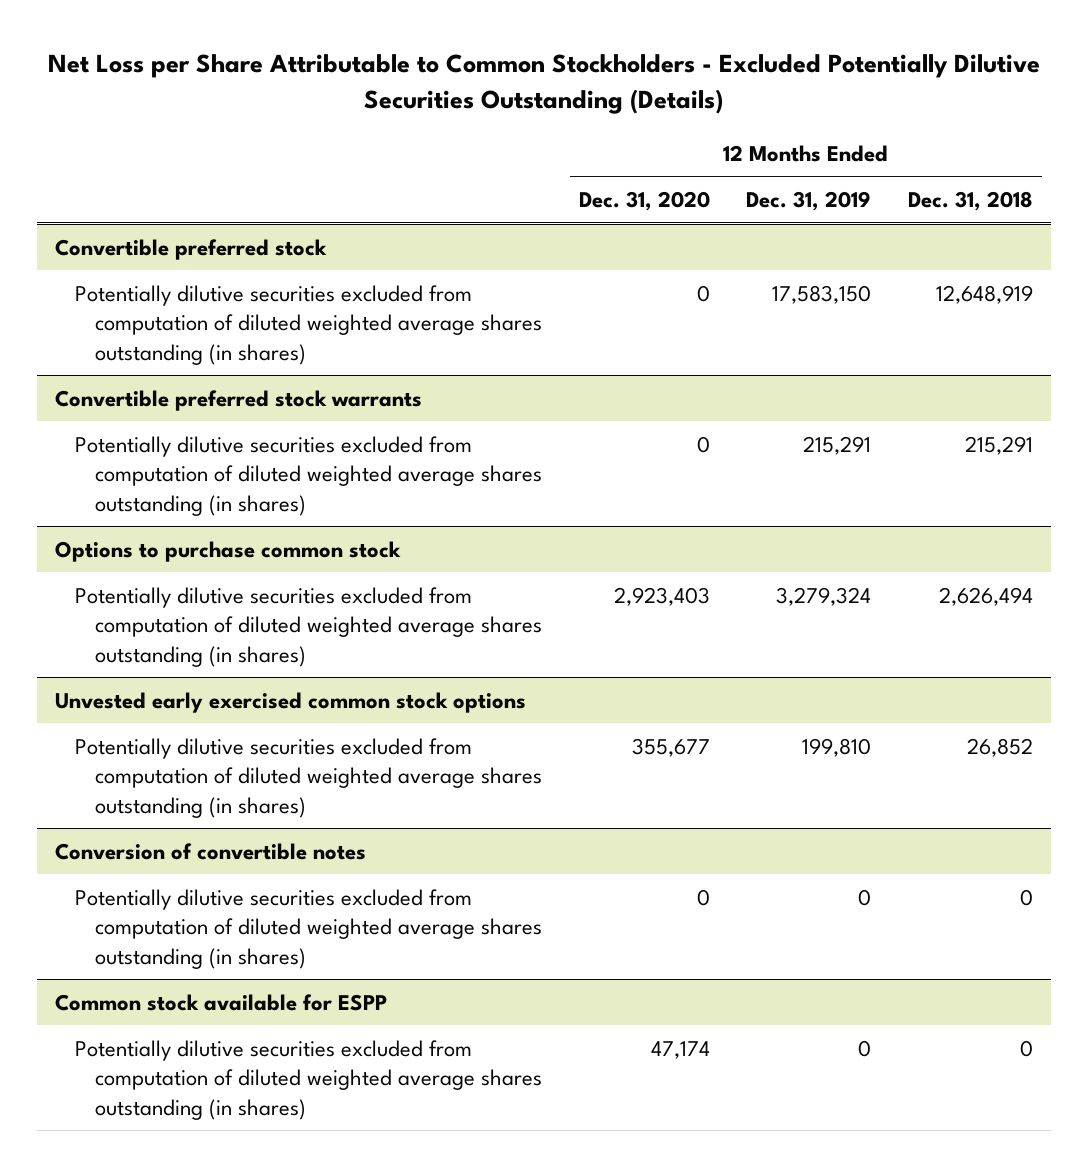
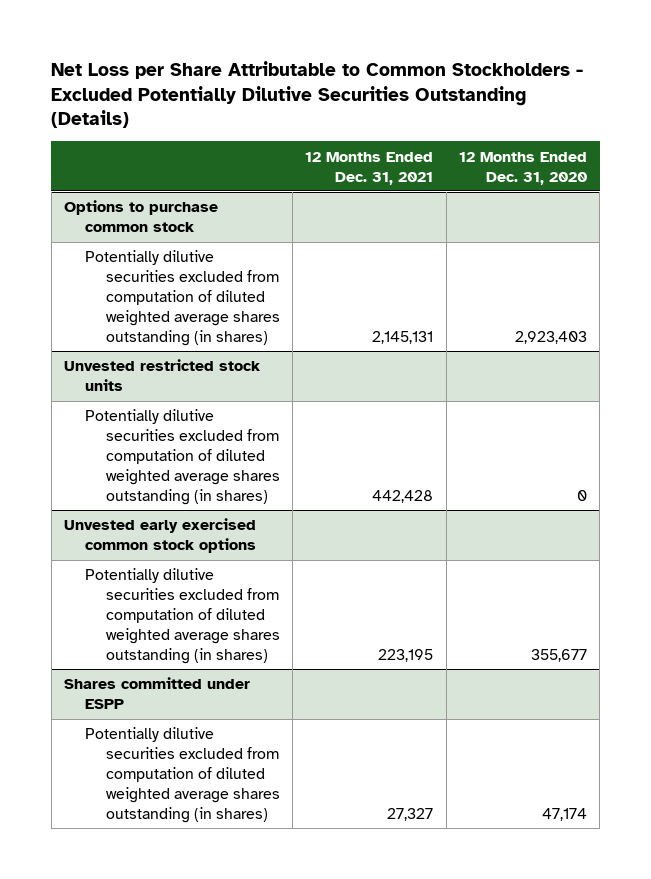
[746,191,872,212] Dec. 31, 2019 -> none
[907,191,1033,212] Dec. 31, 2018 -> none
none -> [305,151,434,185] 12 Months Ended Dec. 31, 2021
[55,238,328,260] Convertible preferred stock -> none
[75,284,543,365] Potentially dilutive securities excluded from computation of diluted weighted average shares outstanding (in shares) -> none
[55,389,423,411] Convertible preferred stock warrants -> none
[75,435,543,516] Potentially dilutive securities excluded from computation of diluted weighted average shares outstanding (in shares) -> none
none -> [63,359,261,392] Unvested restricted stock units
none -> [84,409,280,505] Potentially dilutive securities excluded from computation of diluted weighted average shares outstanding (in shares)
[55,842,367,860] Conversion of convertible notes -> none
[75,888,543,969] Potentially dilutive securities excluded from computation of diluted weighted average shares outstanding (in shares) -> none
[55,993,388,1011] Common stock available for ESPP -> [63,677,250,710] Shares committed under ESPP

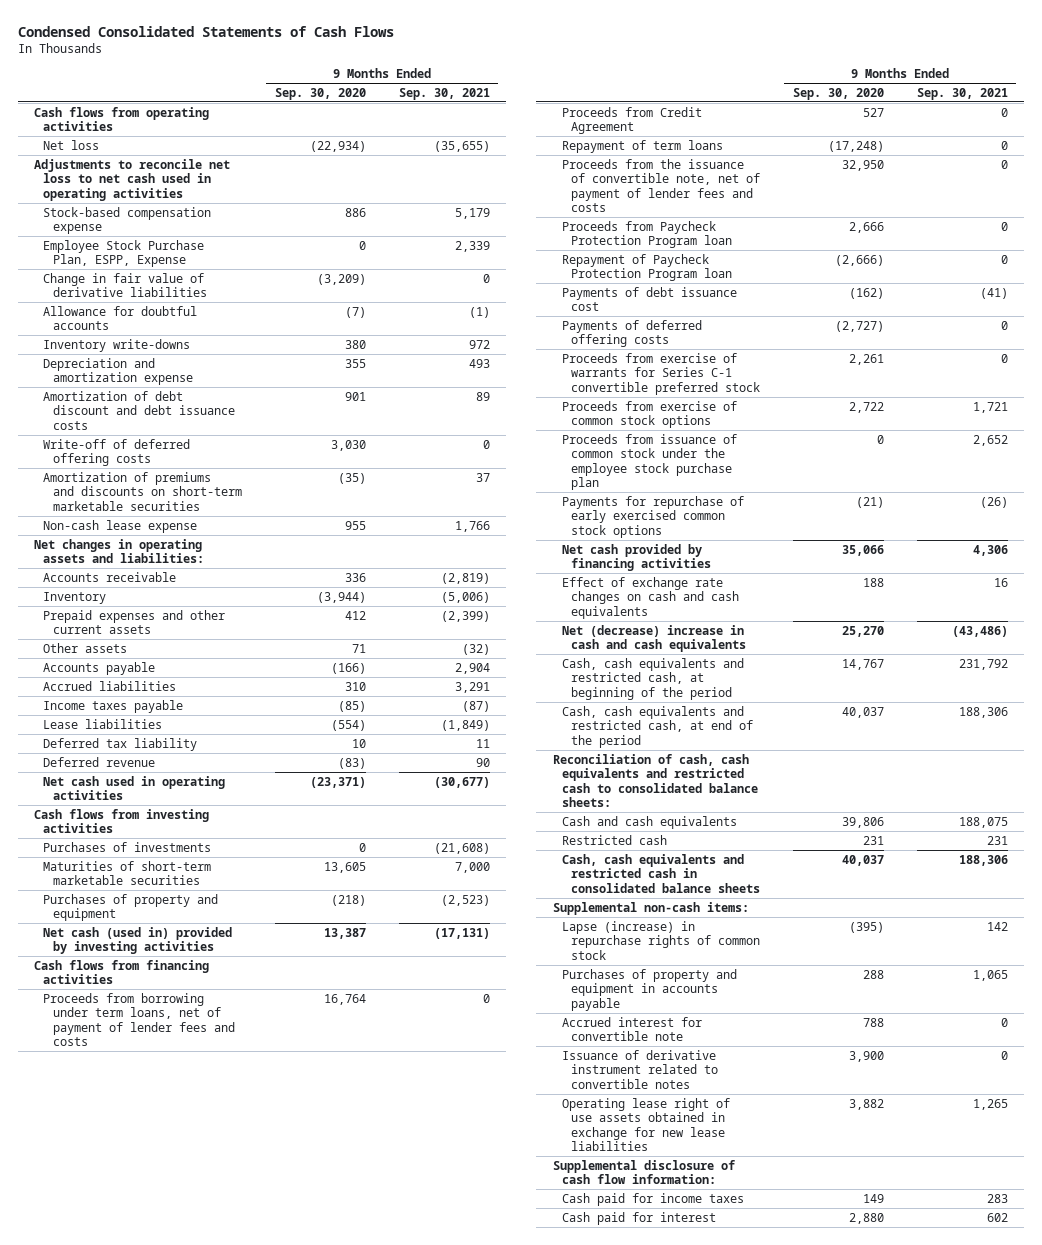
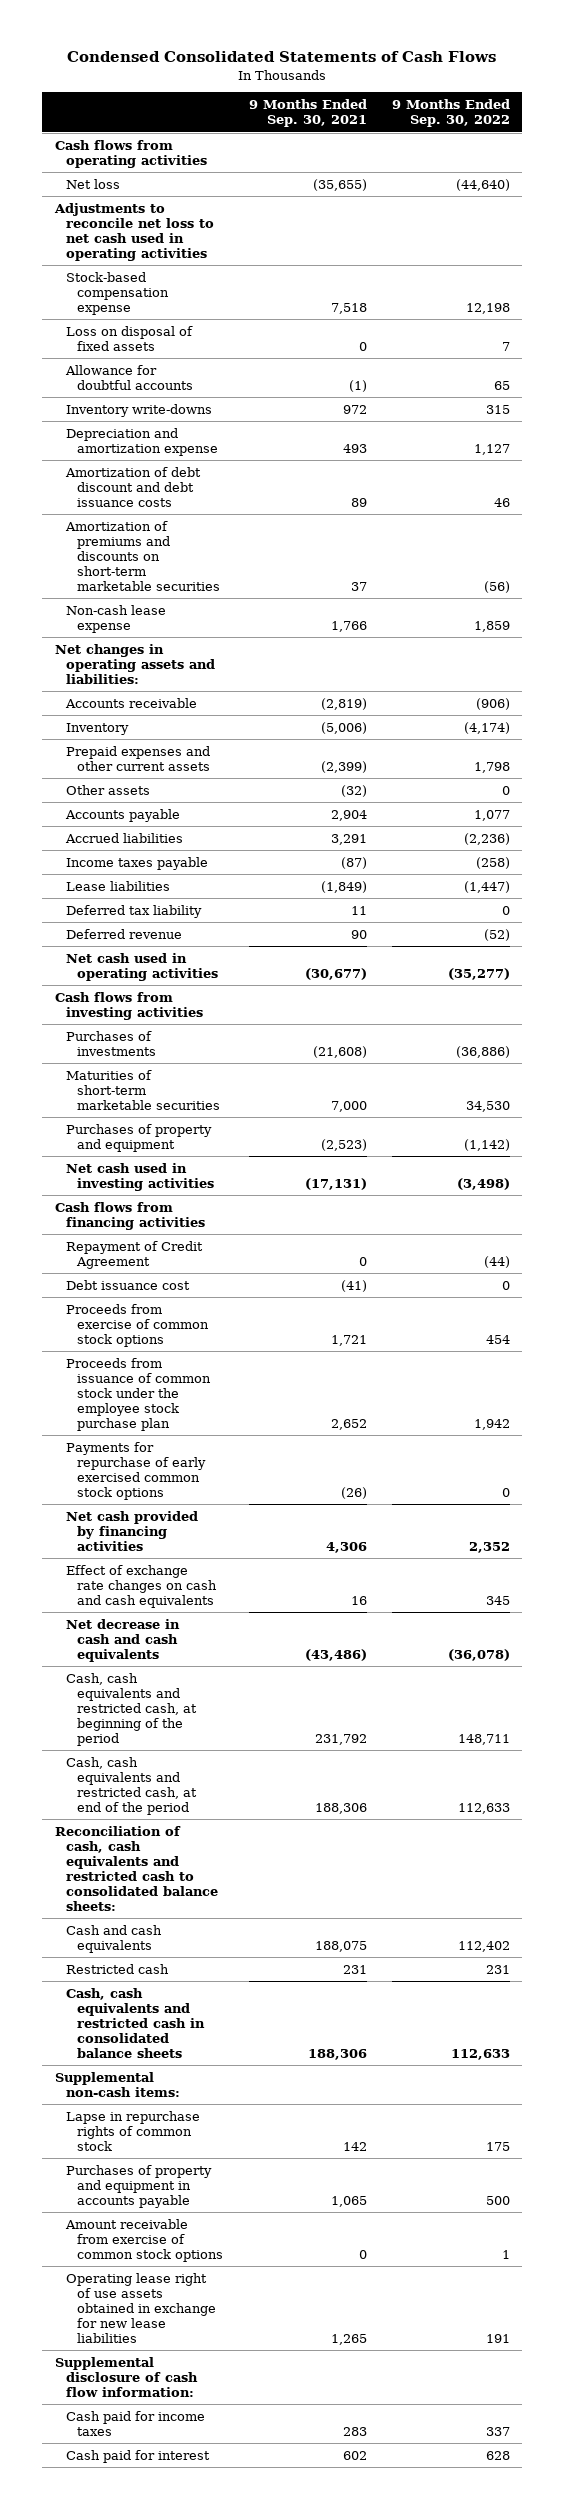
[274,87,366,100] Sep. 30, 2020 -> none
none -> [391,99,510,128] 9 Months Ended Sep. 30, 2022
[43,239,205,268] Employee Stock Purchase Plan, ESPP, Expense -> none
[43,272,207,298] Change in fair value of derivative liabilities -> none
[454,207,490,219] 5,179 -> [330,302,367,314] 7,518
none -> [66,325,194,351] Loss on disposal of fixed assets
[43,438,191,467] Write-off of deferred offering costs -> none
[43,926,233,955] Net cash (used in) provided by investing activities -> [66,1162,215,1191] Net cash used in investing activities
[43,992,235,1047] Proceeds from borrowing under term loans, net of payment of lender fees and costs -> none
[561,106,702,135] Proceeds from Credit Agreement -> none
[561,139,723,153] Repayment of term loans -> none
[561,158,760,213] Proceeds from the issuance of convertible note, net of payment of lender fees and costs -> none
[561,220,732,249] Proceeds from Paycheck Protection Program loan -> none
[561,253,732,282] Repayment of Paycheck Protection Program loan -> none
[561,319,702,348] Payments of deferred offering costs -> none
[561,352,760,395] Proceeds from exercise of warrants for Series C-1 convertible preferred stock -> none
none -> [66,1240,204,1269] Repayment of Credit Agreement
[561,286,737,312] Payments of debt issuance cost -> [66,1279,191,1290] Debt issuance cost
[561,624,746,653] Net (decrease) increase in cash and cash equivalents -> [66,1618,181,1662] Net decrease in cash and cash equivalents
[561,920,760,960] Lapse (increase) in repurchase rights of common stock -> [66,2110,201,2151] Lapse in repurchase rights of common stock
[561,1016,702,1042] Accrued interest for convertible note -> none
[561,1049,718,1089] Issuance of derivative instrument related to convertible notes -> none
none -> [65,2218,224,2262] Amount receivable from exercise of common stock options

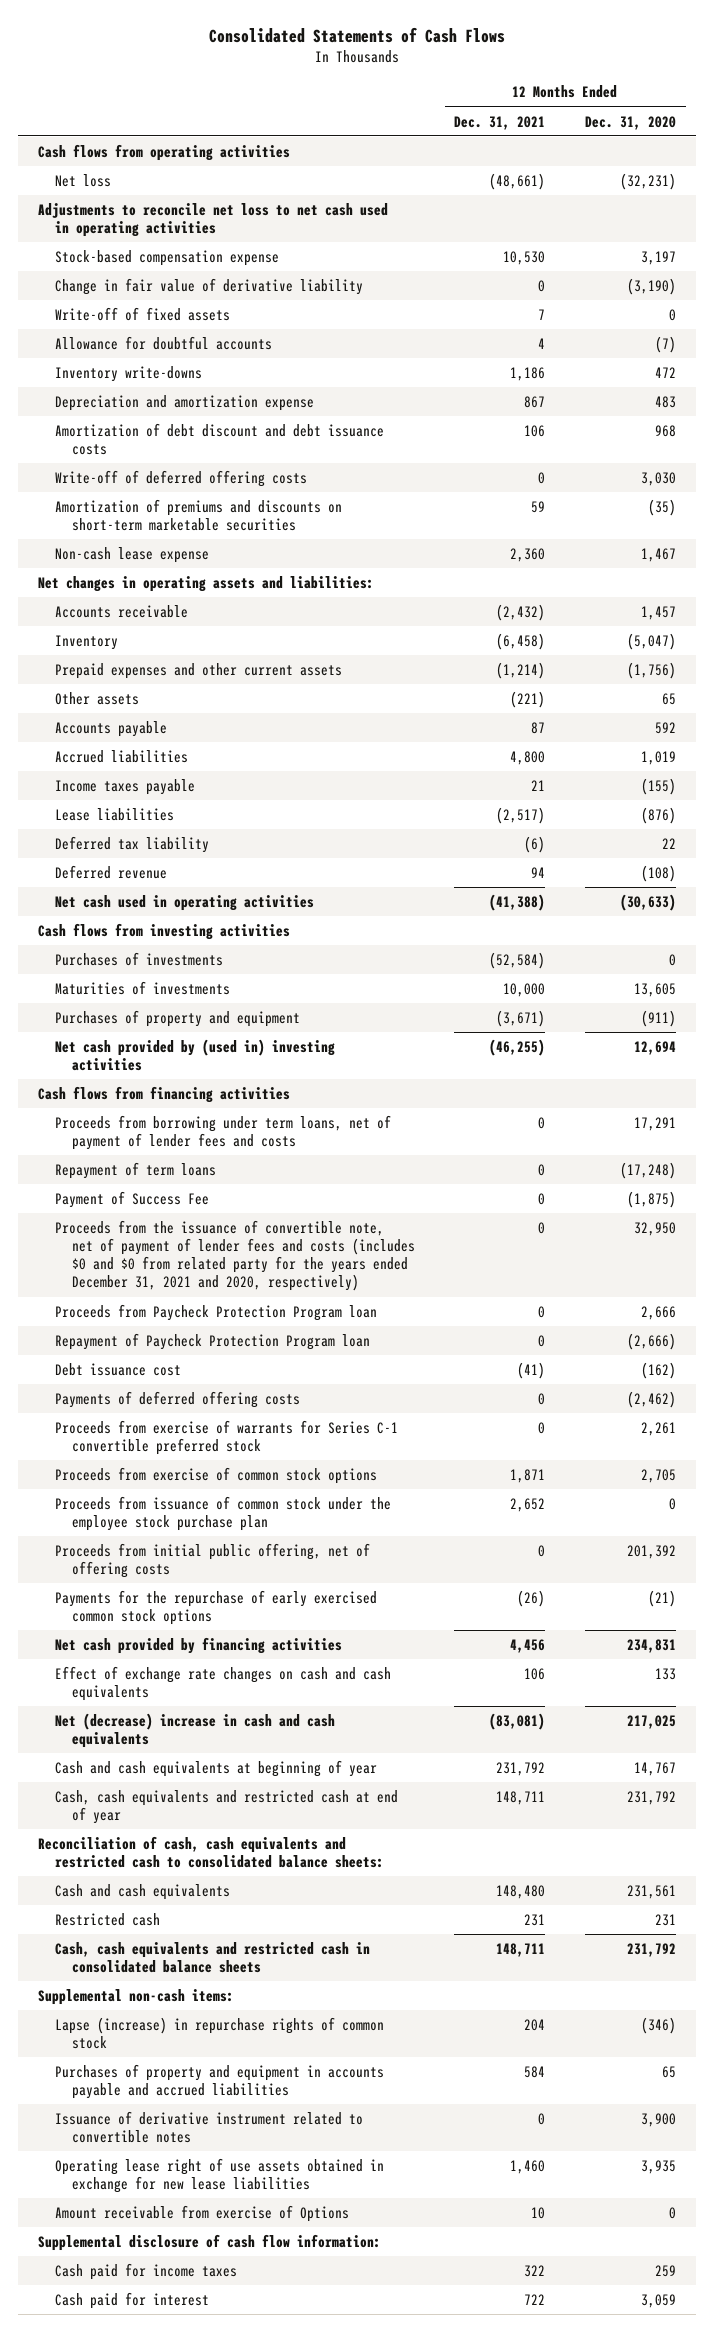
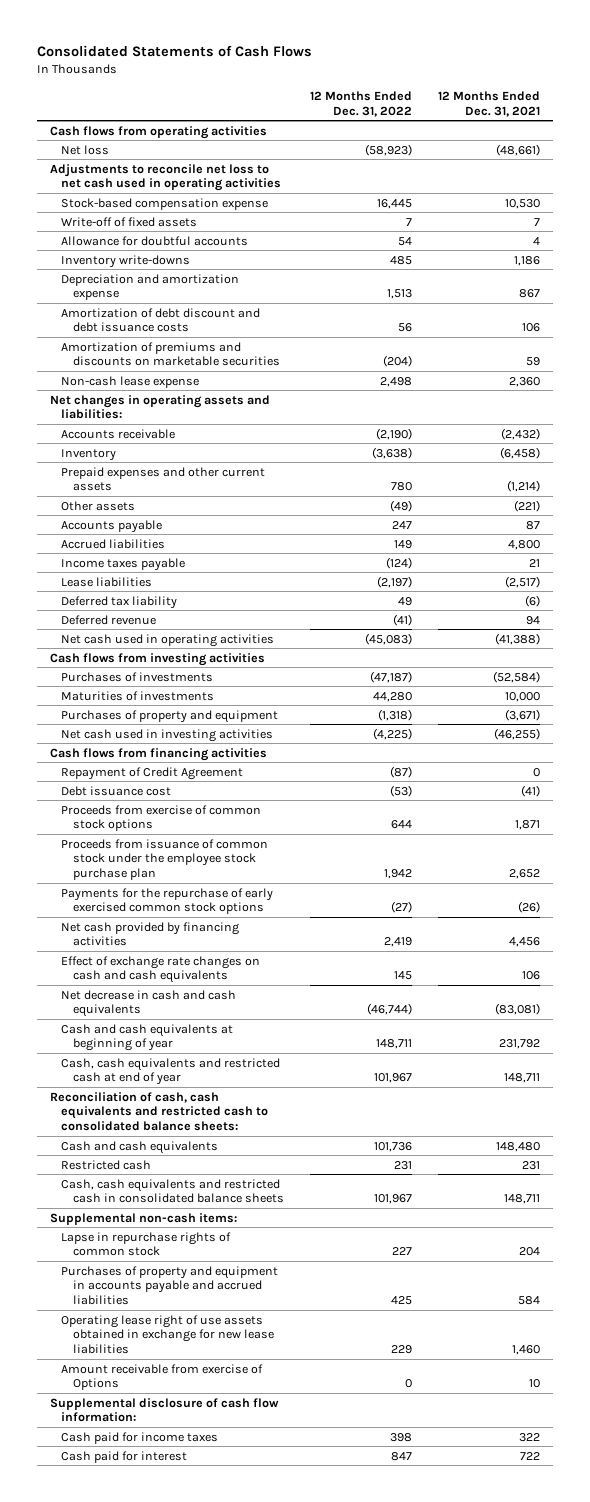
[584,115,676,130] Dec. 31, 2020 -> none
none -> [309,90,412,117] 12 Months Ended Dec. 31, 2022
[54,277,363,295] Change in fair value of derivative liability -> none
[54,469,307,487] Write-off of deferred offering costs -> none
[54,498,342,532] Amortization of premiums and discounts on short-term marketable securities -> [61,341,280,367] Amortization of premiums and discounts on marketable securities
[54,1038,335,1072] Net cash provided by (used in) investing activities -> [61,728,274,742] Net cash used in investing activities
[54,1114,391,1151] Proceeds from borrowing under term loans, net of payment of lender fees and costs -> none
[54,1161,216,1179] Repayment of term loans -> none
[54,1190,209,1208] Payment of Success Fee -> none
[54,1219,415,1292] Proceeds from the issuance of convertible note, net of payment of lender fees and costs (includes $0 and $0 from related party for the years ended December 31, 2021 and 2020, respectively) -> none
[54,1303,377,1321] Proceeds from Paycheck Protection Program loan -> none
[54,1332,370,1350] Repayment of Paycheck Protection Program loan -> none
none -> [61,766,244,780] Repayment of Credit Agreement
[54,1390,300,1408] Payments of deferred offering costs -> none
[54,1419,398,1456] Proceeds from exercise of warrants for Series C-1 convertible preferred stock -> none
[54,1542,370,1579] Proceeds from initial public offering, net of offering costs -> none
[54,1712,335,1749] Net (decrease) increase in cash and cash equivalents -> [61,989,237,1018] Net decrease in cash and cash equivalents
[54,2016,384,2050] Lapse (increase) in repurchase rights of common stock -> [61,1231,232,1257] Lapse in repurchase rights of common stock
[54,2110,363,2144] Issuance of derivative instrument related to convertible notes -> none

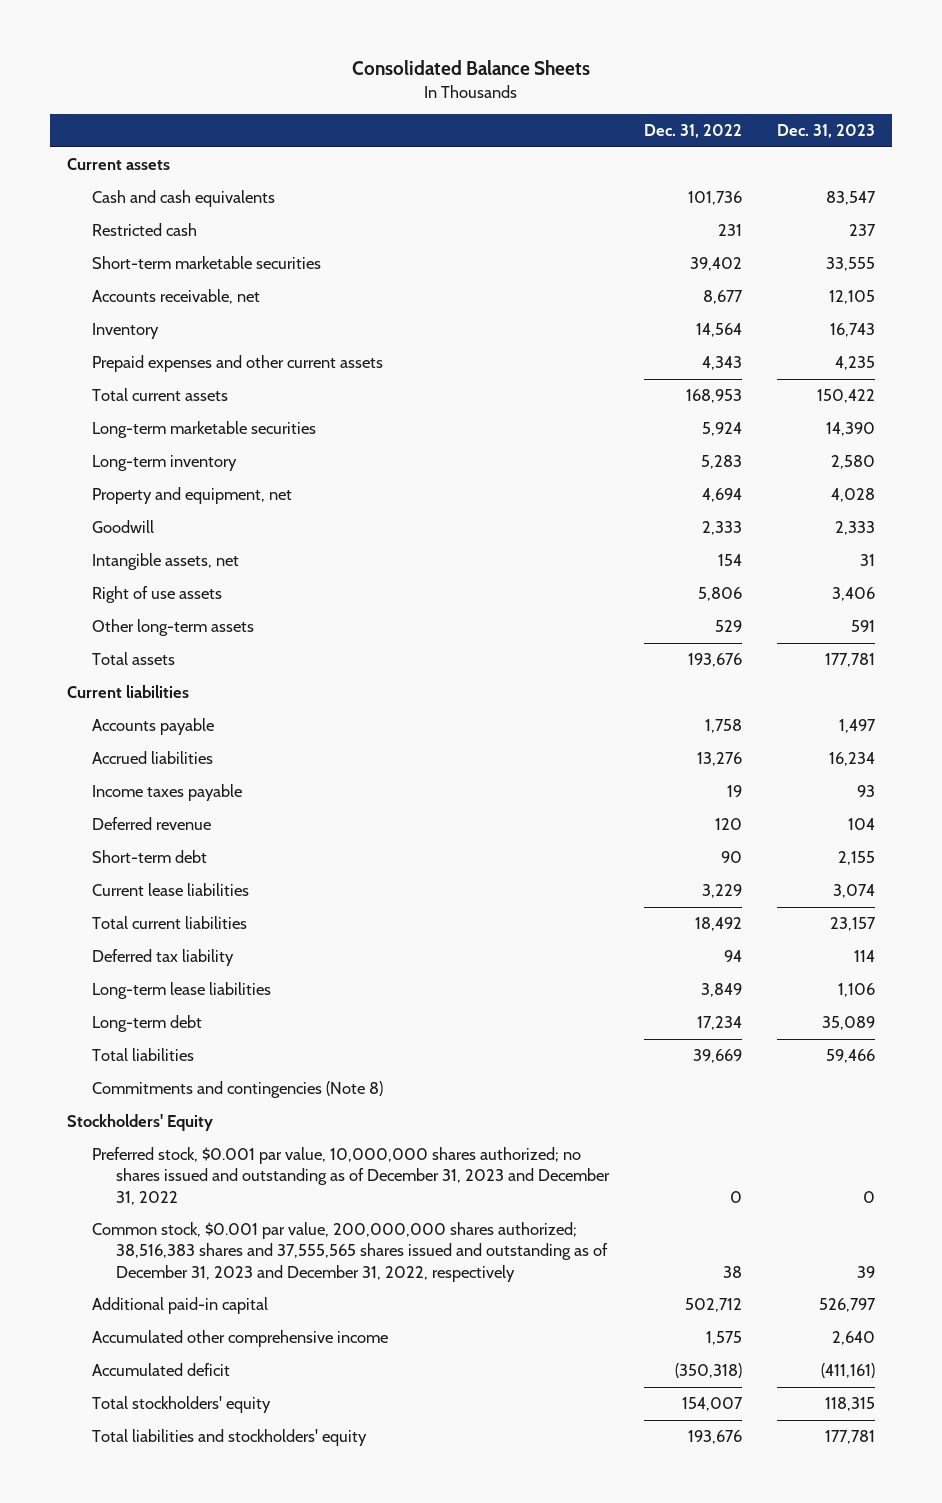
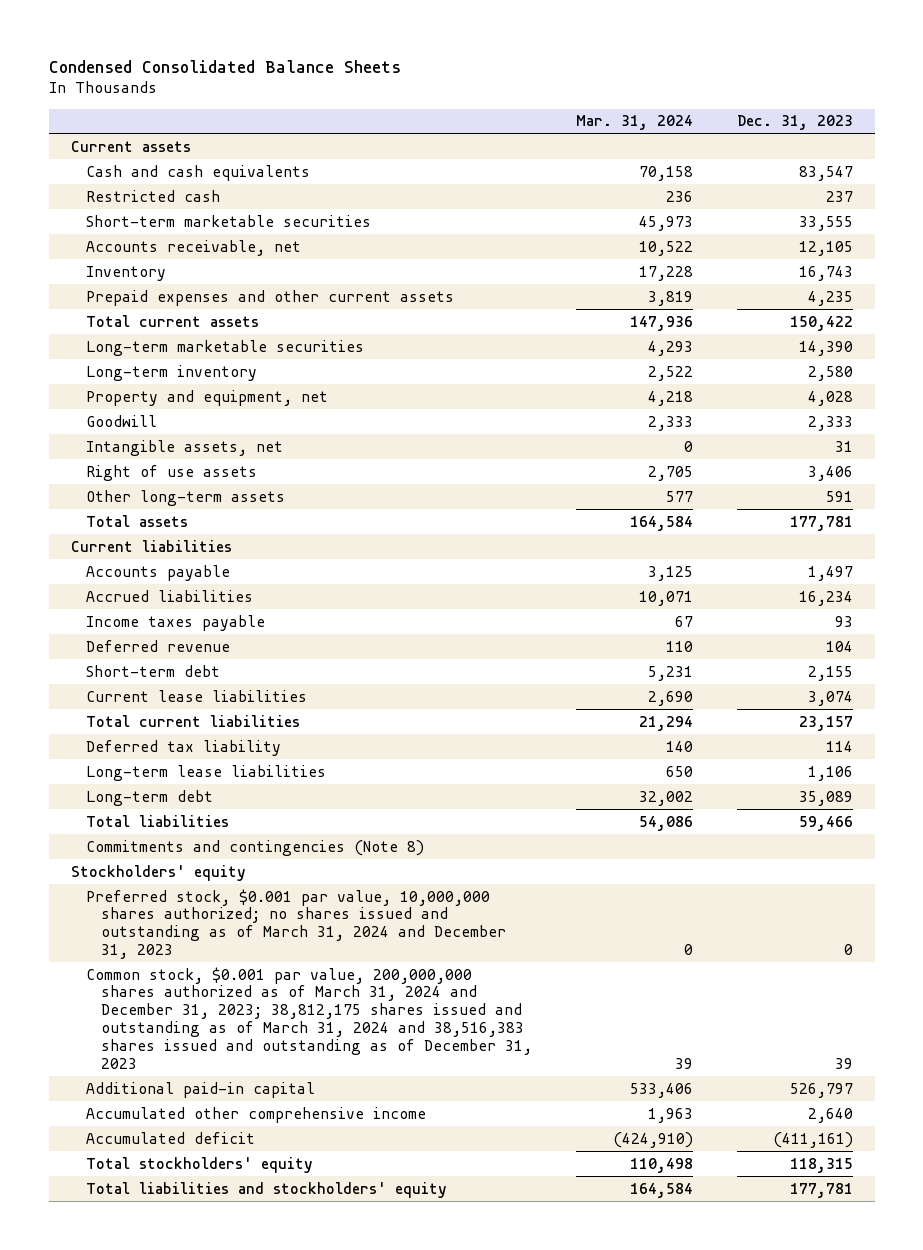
[352,60,591,76] Consolidated Balance Sheets -> [48,59,401,73] Condensed Consolidated Balance Sheets
[644,124,743,139] Dec. 31, 2022 -> none
none -> [575,115,693,131] Mar. 31, 2024
[67,1114,214,1132] Stockholders' Equity -> [70,864,246,881] Stockholders' equity
[91,1147,611,1205] Preferred stock, $0.001 par value, 10,000,000 shares authorized; no shares issued and outstanding as of December 31, 2023 and December 31, 2022 -> [85,888,506,959] Preferred stock, $0.001 par value, 10,000,000 shares authorized; no shares issued and outstanding as of March 31, 2024 and December 31, 2023
[91,1222,609,1282] Common stock, $0.001 par value, 200,000,000 shares authorized; 38,516,383 shares and 37,555,565 shares issued and outstanding as of December 31, 2023 and December 31, 2022, respectively -> [85,966,532,1069] Common stock, $0.001 par value, 200,000,000 shares authorized as of March 31, 2024 and December 31, 2023; 38,812,175 shares issued and outstanding as of March 31, 2024 and 38,516,383 shares issued and outstanding as of December 31, 2023

